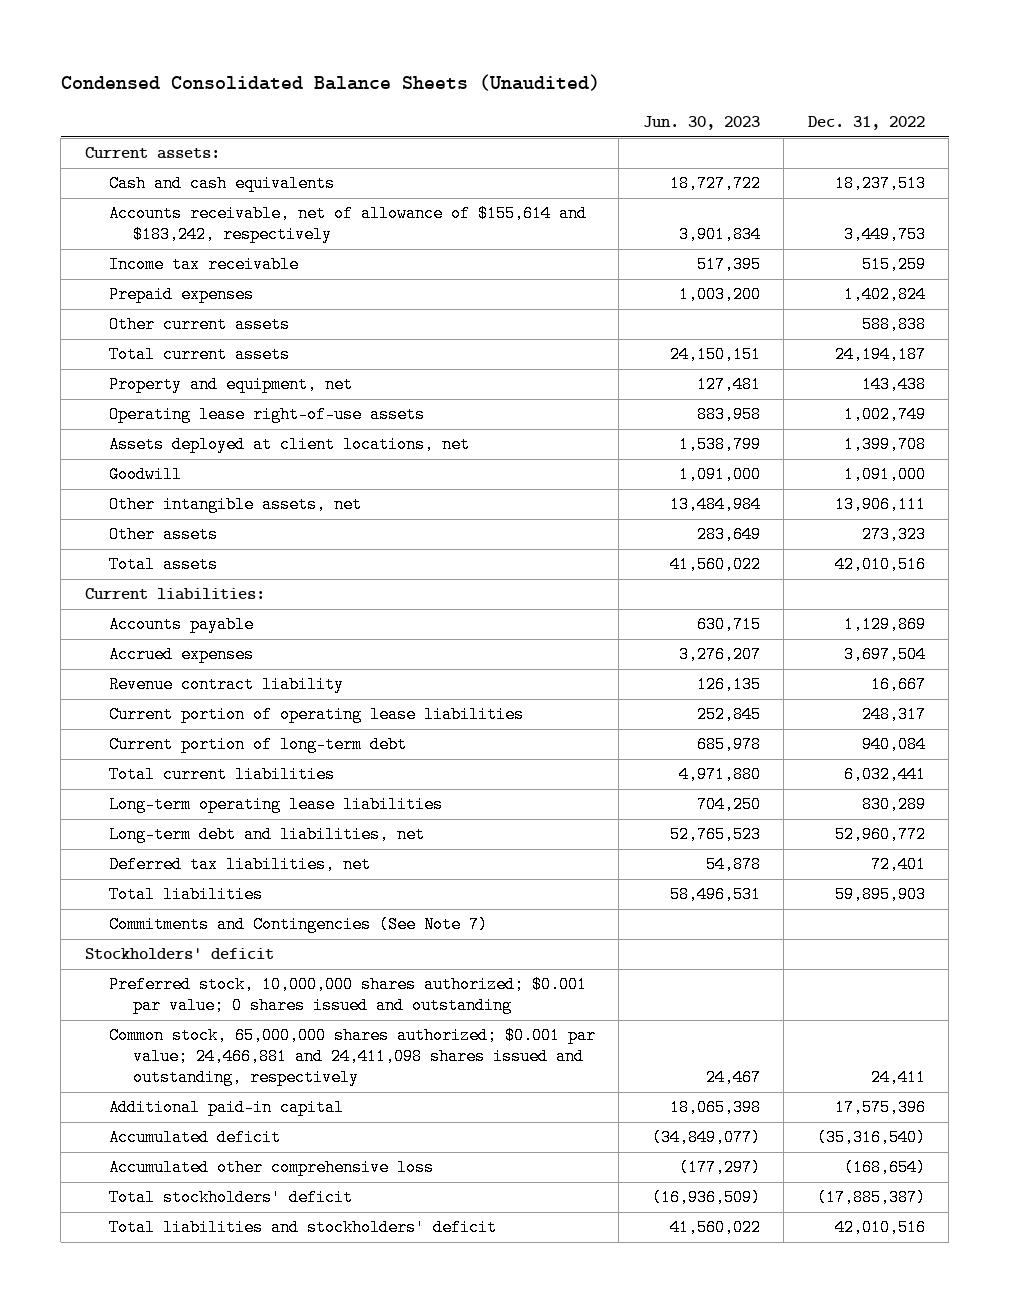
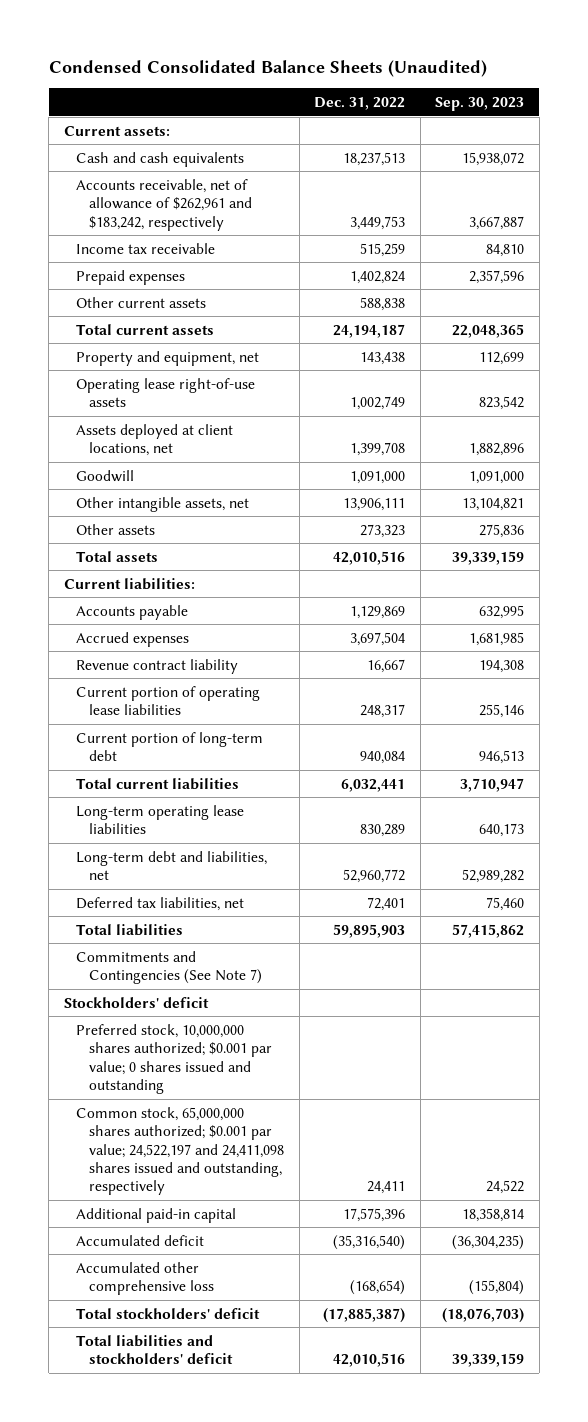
[642,116,760,131] Jun. 30, 2023 -> none
none -> [435,96,525,111] Sep. 30, 2023
[109,205,588,244] Accounts receivable, net of allowance of $155,614 and $183,242, respectively -> [76,178,253,231] Accounts receivable, net of allowance of $262,961 and $183,242, respectively
[109,1027,597,1087] Common stock, 65,000,000 shares authorized; $0.001 par value; 24,466,881 and 24,411,098 shares issued and outstanding, respectively -> [76,1106,285,1196] Common stock, 65,000,000 shares authorized; $0.001 par value; 24,522,197 and 24,411,098 shares issued and outstanding, respectively

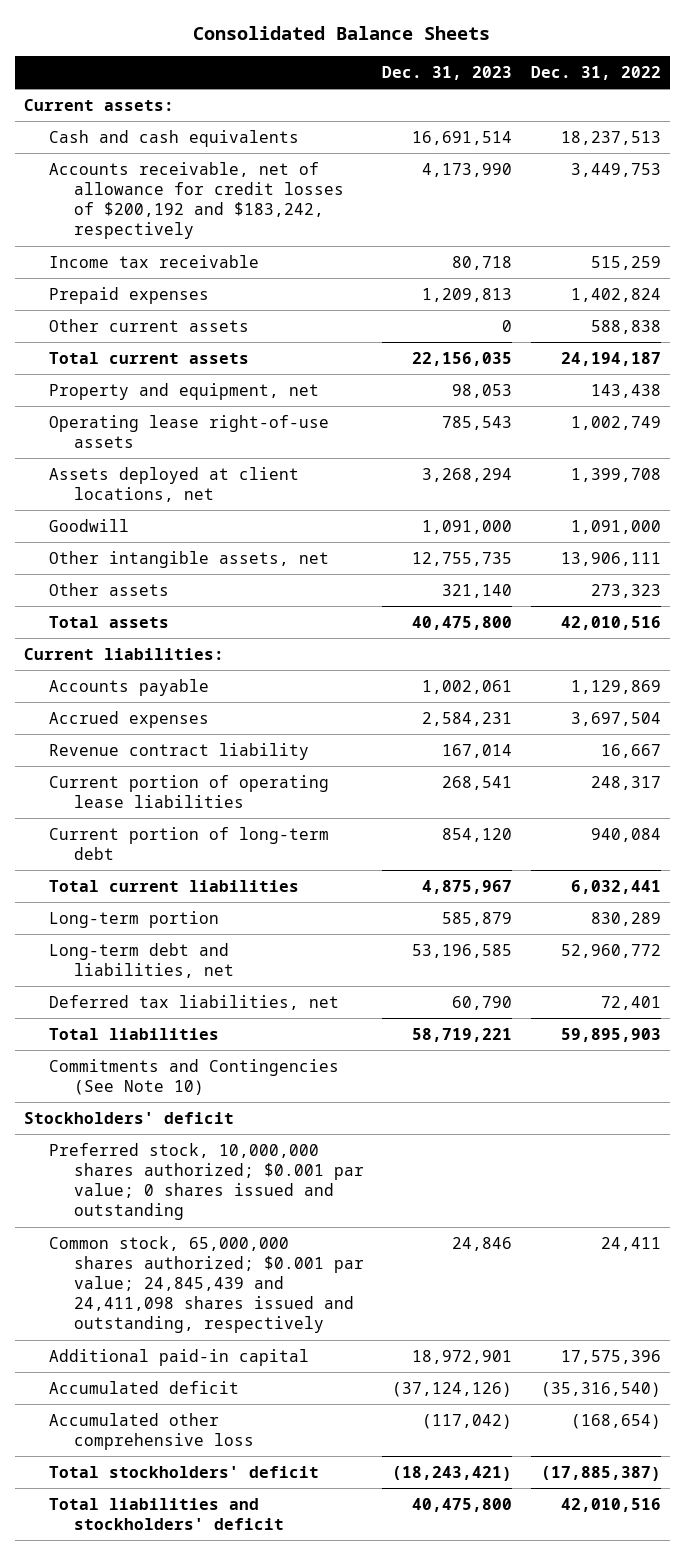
[48,59,487,77] Condensed Consolidated Balance Sheets (Unaudited) -> [193,25,491,40] Consolidated Balance Sheets
[435,96,525,111] Sep. 30, 2023 -> none
none -> [382,65,513,80] Dec. 31, 2023
[76,178,253,231] Accounts receivable, net of allowance of $262,961 and $183,242, respectively -> [48,161,344,240] Accounts receivable, net of allowance for credit losses of $200,192 and $183,242, respectively
[76,804,245,835] Long-term operating lease liabilities -> [48,910,219,928] Long-term portion
[76,950,263,985] Commitments and Contingencies (See Note 7) -> [48,1058,339,1096] Commitments and Contingencies (See Note 10)
[76,1106,285,1196] Common stock, 65,000,000 shares authorized; $0.001 par value; 24,522,197 and 24,411,098 shares issued and outstanding, respectively -> [48,1235,364,1334] Common stock, 65,000,000 shares authorized; $0.001 par value; 24,845,439 and 24,411,098 shares issued and outstanding, respectively

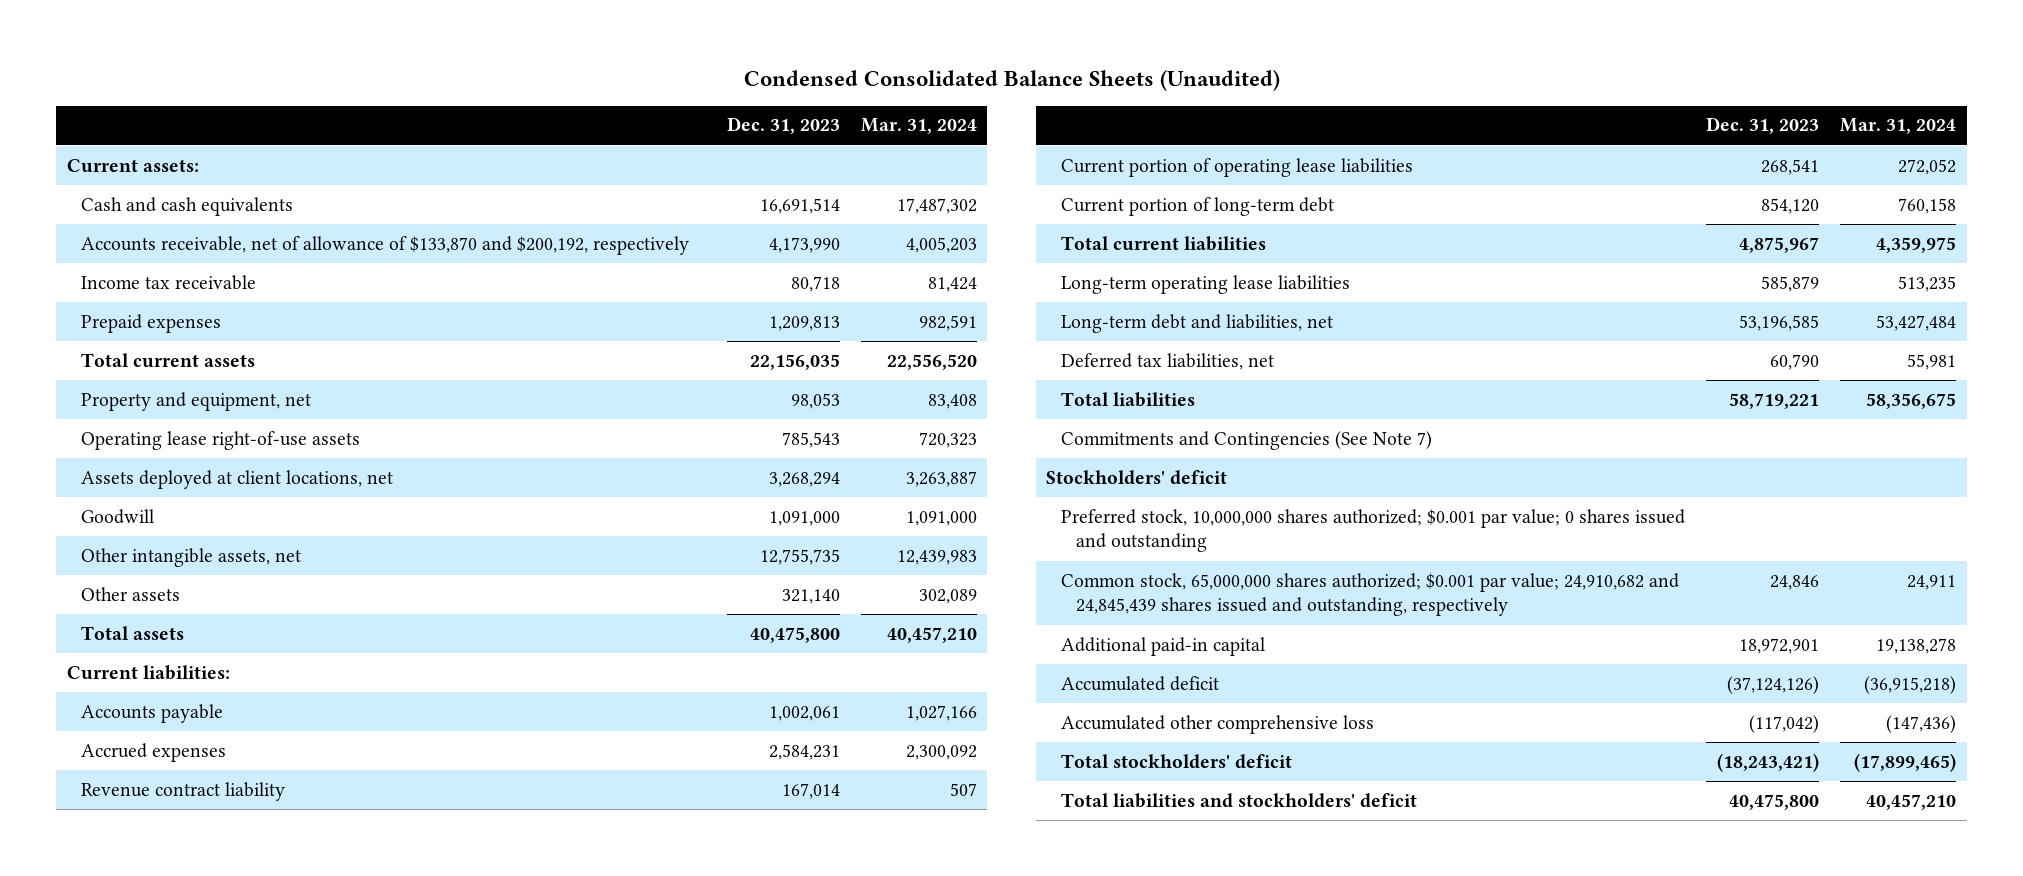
[193,25,491,40] Consolidated Balance Sheets -> [743,70,1280,92] Condensed Consolidated Balance Sheets (Unaudited)
[530,65,661,80] Dec. 31, 2022 -> none
none -> [860,118,977,135] Mar. 31, 2024
[48,161,344,240] Accounts receivable, net of allowance for credit losses of $200,192 and $183,242, respectively -> [81,235,690,255] Accounts receivable, net of allowance of $133,870 and $200,192, respectively
[48,318,249,332] Other current assets -> none
[48,910,219,928] Long-term portion -> [1061,274,1351,294] Long-term operating lease liabilities
[48,1058,339,1096] Commitments and Contingencies (See Note 10) -> [1061,430,1433,450] Commitments and Contingencies (See Note 7)
[48,1235,364,1334] Common stock, 65,000,000 shares authorized; $0.001 par value; 24,845,439 and 24,411,098 shares issued and outstanding, respectively -> [1061,572,1680,617] Common stock, 65,000,000 shares authorized; $0.001 par value; 24,910,682 and 24,845,439 shares issued and outstanding, respectively

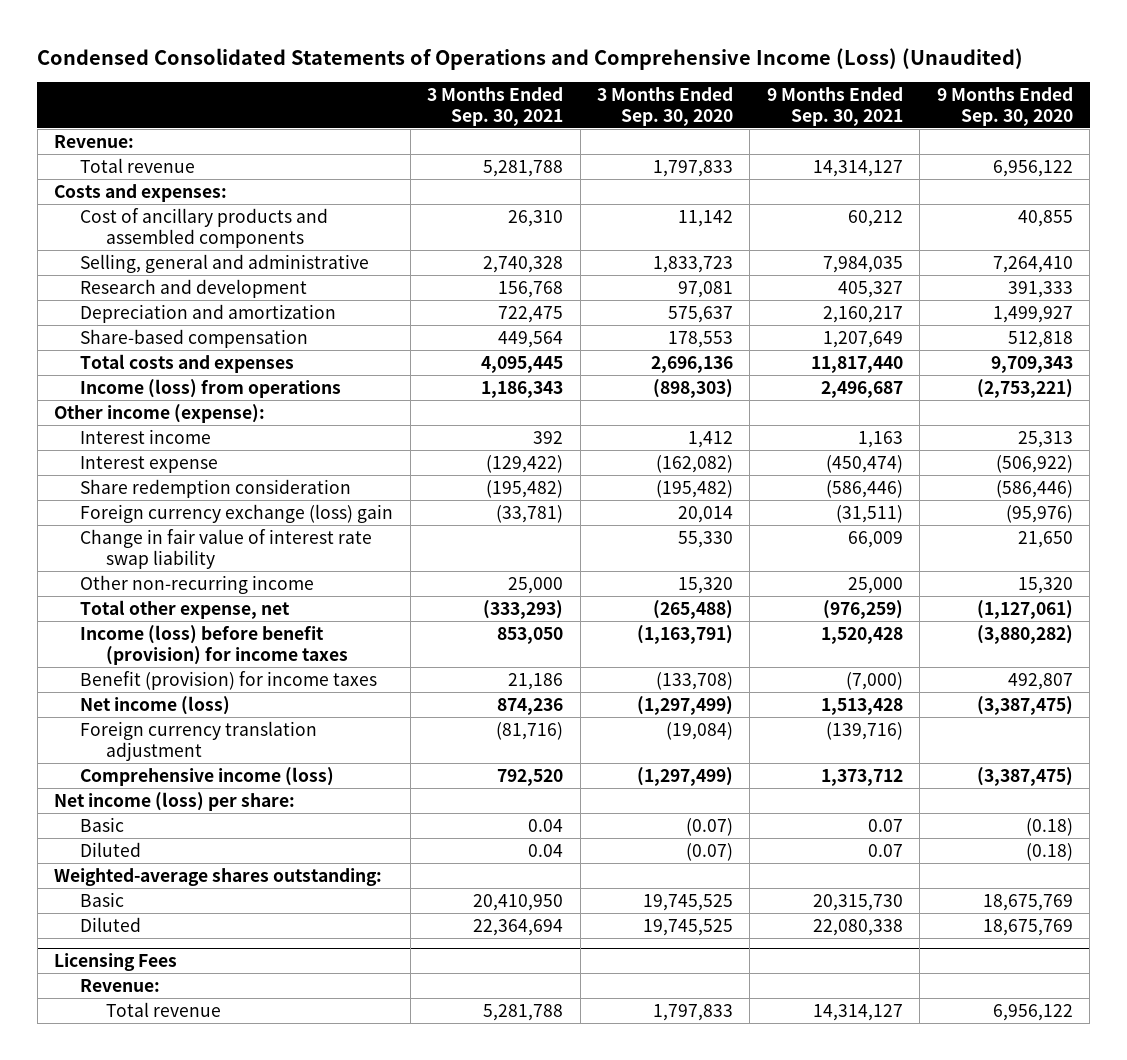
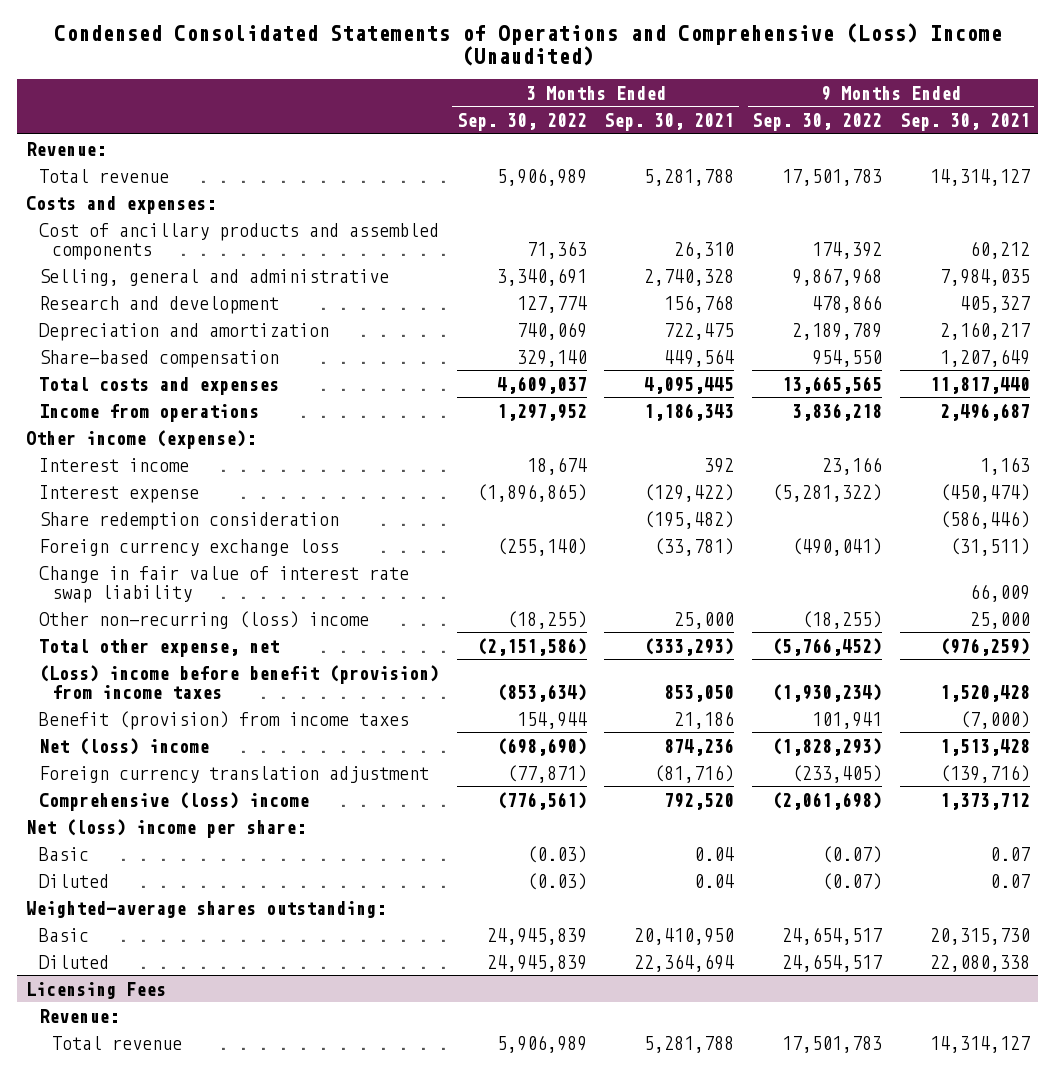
[37,47,1024,70] Condensed Consolidated Statements of Operations and Comprehensive Income (Loss) (Unaudited) -> [53,22,1002,67] Condensed Consolidated Statements of Operations and Comprehensive (Loss) Income (Unaudited)
[596,87,733,126] 3 Months Ended Sep. 30, 2020 -> none
[936,87,1073,126] 9 Months Ended Sep. 30, 2020 -> none
none -> [456,113,587,132] Sep. 30, 2022
none -> [752,113,883,132] Sep. 30, 2022
[80,379,342,399] Income (loss) from operations -> [39,403,260,422] Income from operations
[80,504,394,524] Foreign currency exchange (loss) gain -> [39,538,340,556] Foreign currency exchange loss
[80,575,315,595] Other non-recurring income -> [39,610,370,629] Other non-recurring (loss) income
[80,625,348,665] Income (loss) before benefit (provision) for income taxes -> [39,664,440,699] (Loss) income before benefit (provision) from income taxes
[80,671,378,691] Benefit (provision) for income taxes -> [39,710,410,730] Benefit (provision) from income taxes
[80,696,231,716] Net income (loss) -> [39,737,210,755] Net (loss) income
[80,767,335,787] Comprehensive income (loss) -> [39,791,310,811] Comprehensive (loss) income
[54,792,296,812] Net income (loss) per share: -> [25,818,306,838] Net (loss) income per share:

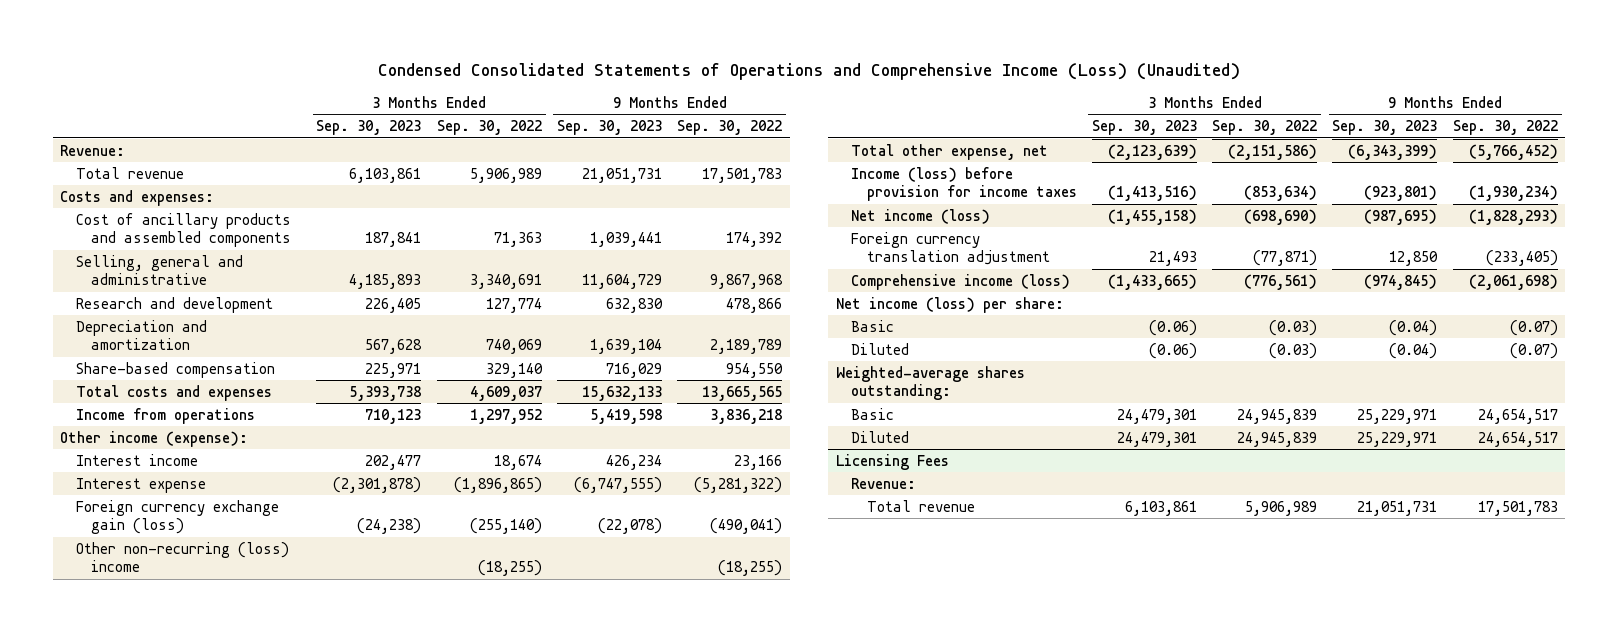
[53,22,1002,67] Condensed Consolidated Statements of Operations and Comprehensive (Loss) Income (Unaudited) -> [377,63,1240,81] Condensed Consolidated Statements of Operations and Comprehensive Income (Loss) (Unaudited)
[604,113,735,132] Sep. 30, 2021 -> none
[899,113,1030,132] Sep. 30, 2021 -> none
none -> [316,120,422,136] Sep. 30, 2023
none -> [557,120,663,136] Sep. 30, 2023
[39,511,340,530] Share redemption consideration -> none
[39,565,410,603] Change in fair value of interest rate swap liability -> none
[39,538,340,556] Foreign currency exchange loss -> [75,499,279,535] Foreign currency exchange gain (loss)
[39,710,410,730] Benefit (provision) from income taxes -> none
[39,664,440,699] (Loss) income before benefit (provision) from income taxes -> [851,166,1077,202] Income (loss) before provision for income taxes
[39,737,210,755] Net (loss) income -> [851,208,991,224] Net income (loss)
[39,791,310,811] Comprehensive (loss) income -> [851,273,1071,290] Comprehensive income (loss)
[25,818,306,838] Net (loss) income per share: -> [835,296,1064,313] Net income (loss) per share:

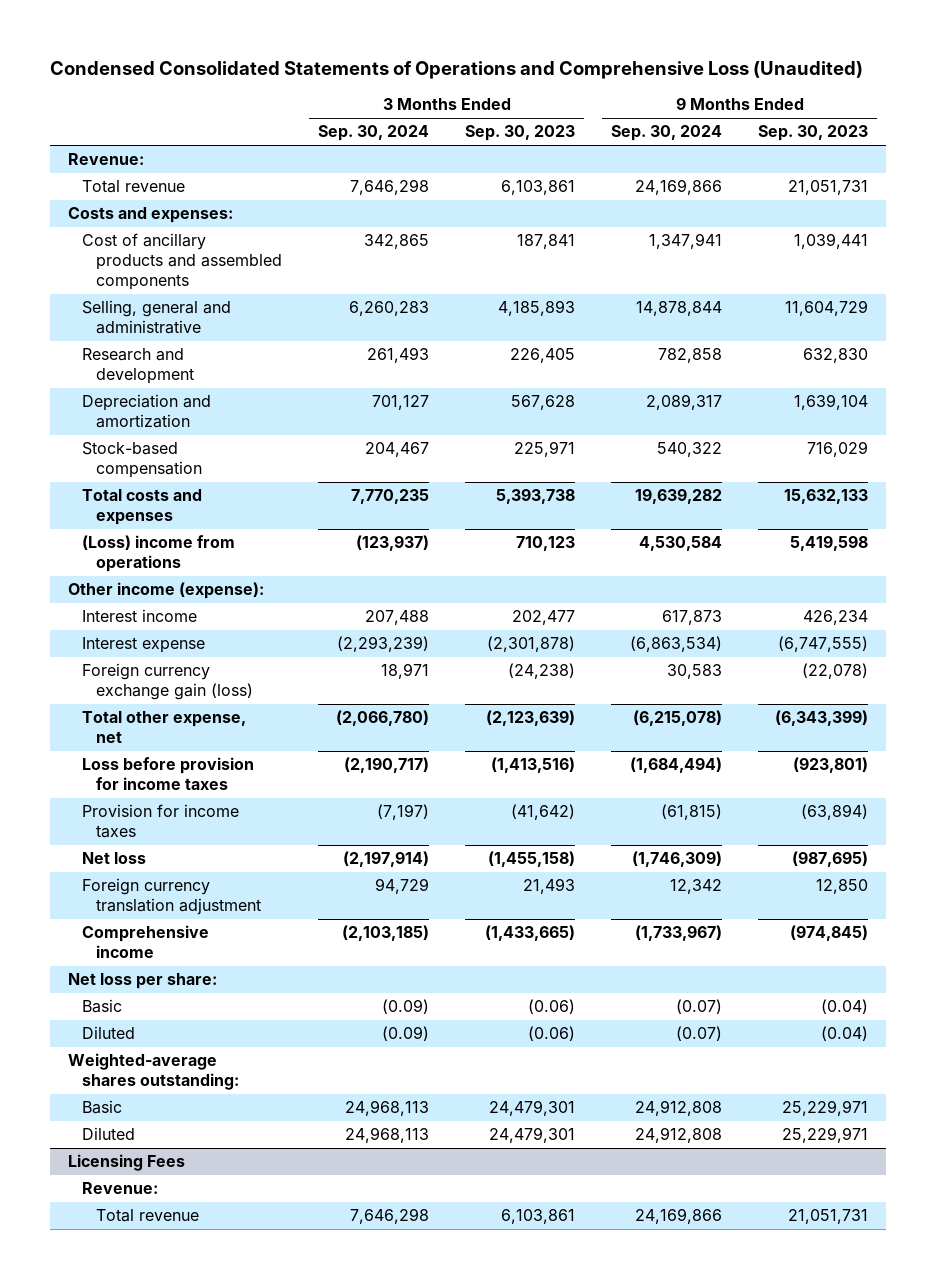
[377,63,1240,81] Condensed Consolidated Statements of Operations and Comprehensive Income (Loss) (Unaudited) -> [50,61,864,80] Condensed Consolidated Statements of Operations and Comprehensive Loss (Unaudited)
[436,120,542,136] Sep. 30, 2022 -> none
[677,120,783,136] Sep. 30, 2022 -> none
none -> [318,125,430,142] Sep. 30, 2024
none -> [611,125,723,142] Sep. 30, 2024
[75,361,275,378] Share-based compensation -> [82,442,203,479] Stock-based compensation
[75,407,255,424] Income from operations -> [82,535,236,573] (Loss) income from operations
[75,541,289,573] Other non-recurring (loss) income -> none
[851,166,1077,202] Income (loss) before provision for income taxes -> [82,757,255,791] Loss before provision for income taxes
none -> [82,804,240,839] Provision for income taxes
[851,208,991,224] Net income (loss) -> [82,852,147,865] Net loss
[851,273,1071,290] Comprehensive income (loss) -> [82,925,210,959] Comprehensive income
[835,296,1064,313] Net income (loss) per share: -> [68,973,218,990] Net loss per share:

